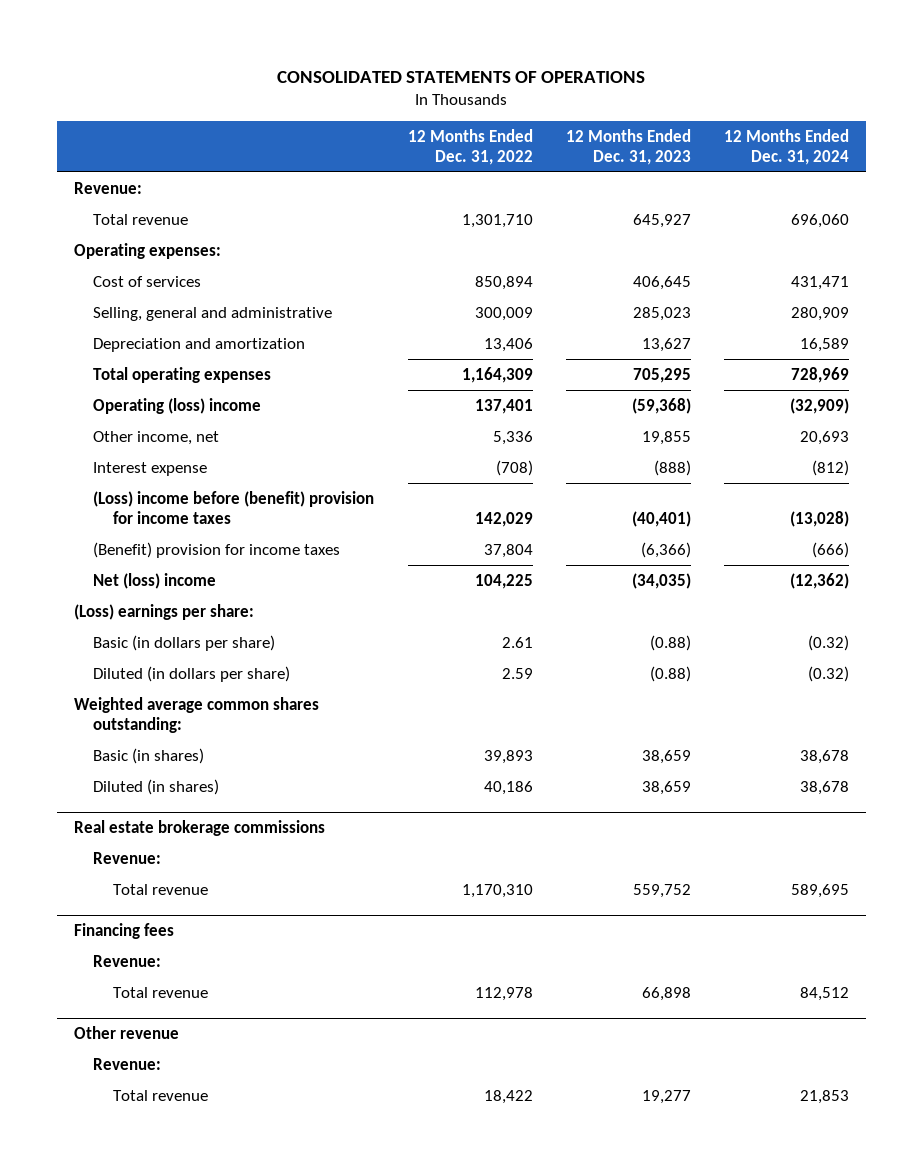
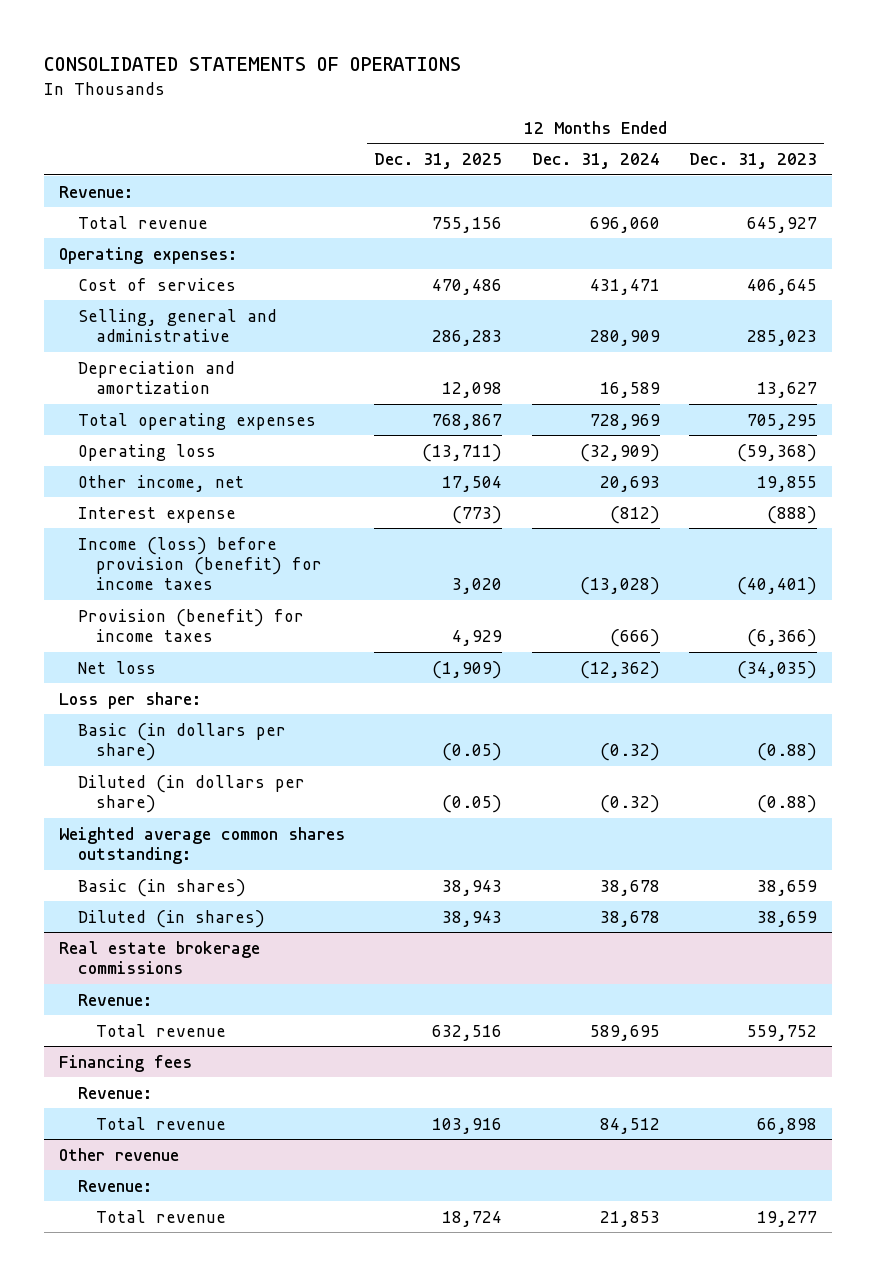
[407,128,533,165] 12 Months Ended Dec. 31, 2022 -> none
none -> [374,153,503,170] Dec. 31, 2025
[93,397,262,414] Operating (loss) income -> [77,443,216,461] Operating loss
[93,490,375,524] (Loss) income before (benefit) provision for income taxes -> [77,536,323,591] Income (loss) before provision (benefit) for income taxes
[93,541,341,558] (Benefit) provision for income taxes -> [77,608,304,642] Provision (benefit) for income taxes
[93,572,217,589] Net (loss) income -> [77,660,156,674] Net loss
[73,603,254,620] (Loss) earnings per share: -> [58,691,201,709] Loss per share:

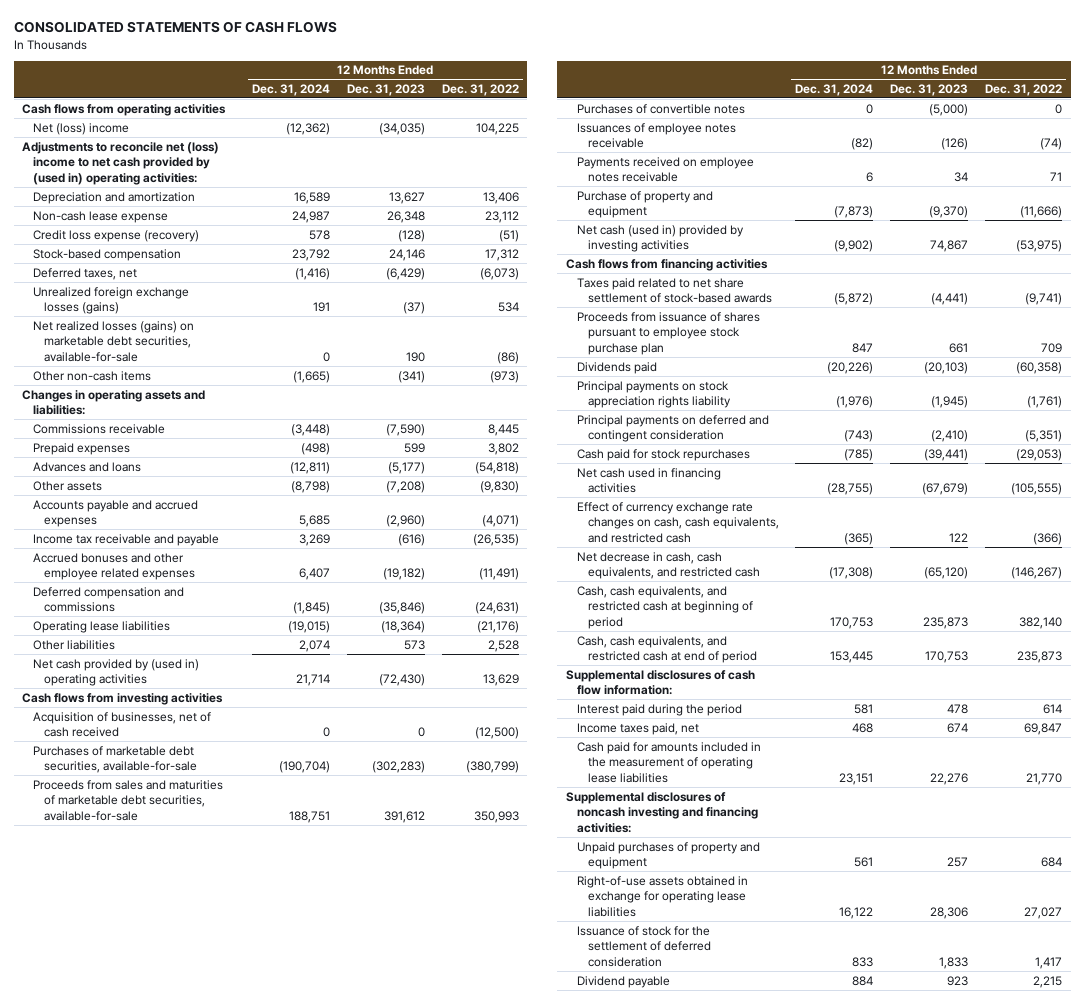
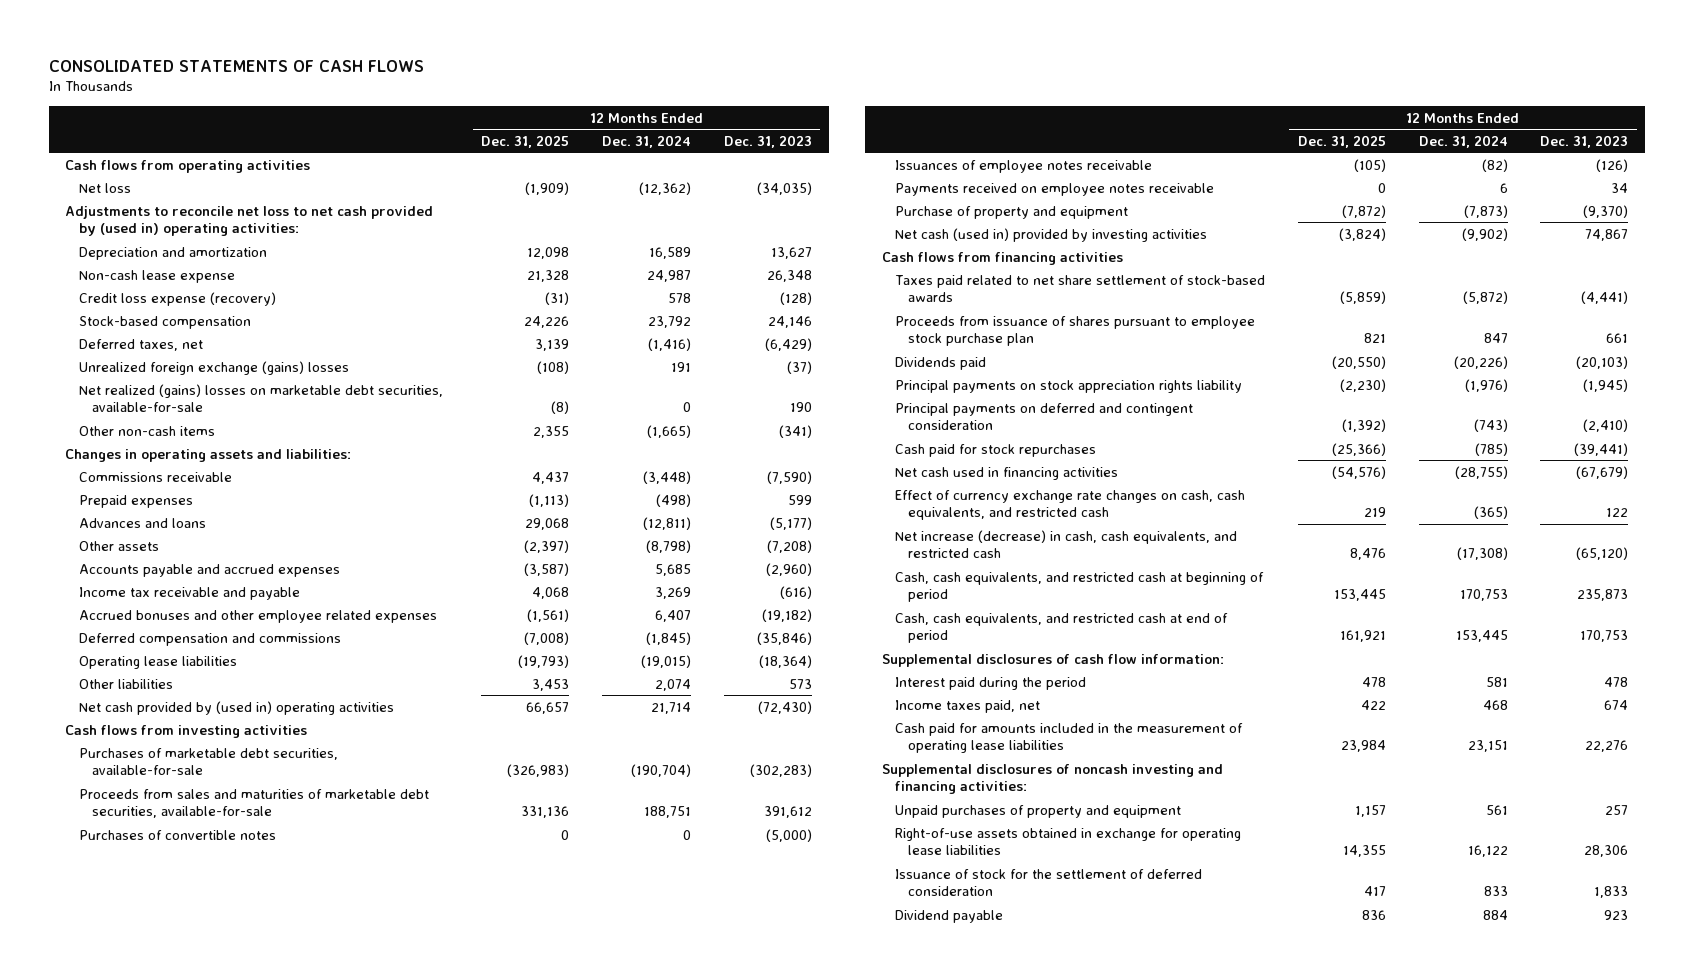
[441,83,519,96] Dec. 31, 2022 -> none
none -> [481,134,570,148] Dec. 31, 2025
[32,122,129,135] Net (loss) income -> [78,182,131,193] Net loss
[22,141,220,185] Adjustments to reconcile net (loss) income to net cash provided by (used in) operating activities: -> [65,205,434,237] Adjustments to reconcile net loss to net cash provided by (used in) operating activities:
[32,286,189,315] Unrealized foreign exchange losses (gains) -> [78,360,349,375] Unrealized foreign exchange (gains) losses
[32,320,194,362] Net realized losses (gains) on marketable debt securities, available-for-sale -> [78,383,443,413] Net realized (gains) losses on marketable debt securities, available-for-sale
[32,711,211,738] Acquisition of businesses, net of cash received -> none
[576,551,760,580] Net decrease in cash, cash equivalents, and restricted cash -> [894,529,1237,559] Net increase (decrease) in cash, cash equivalents, and restricted cash

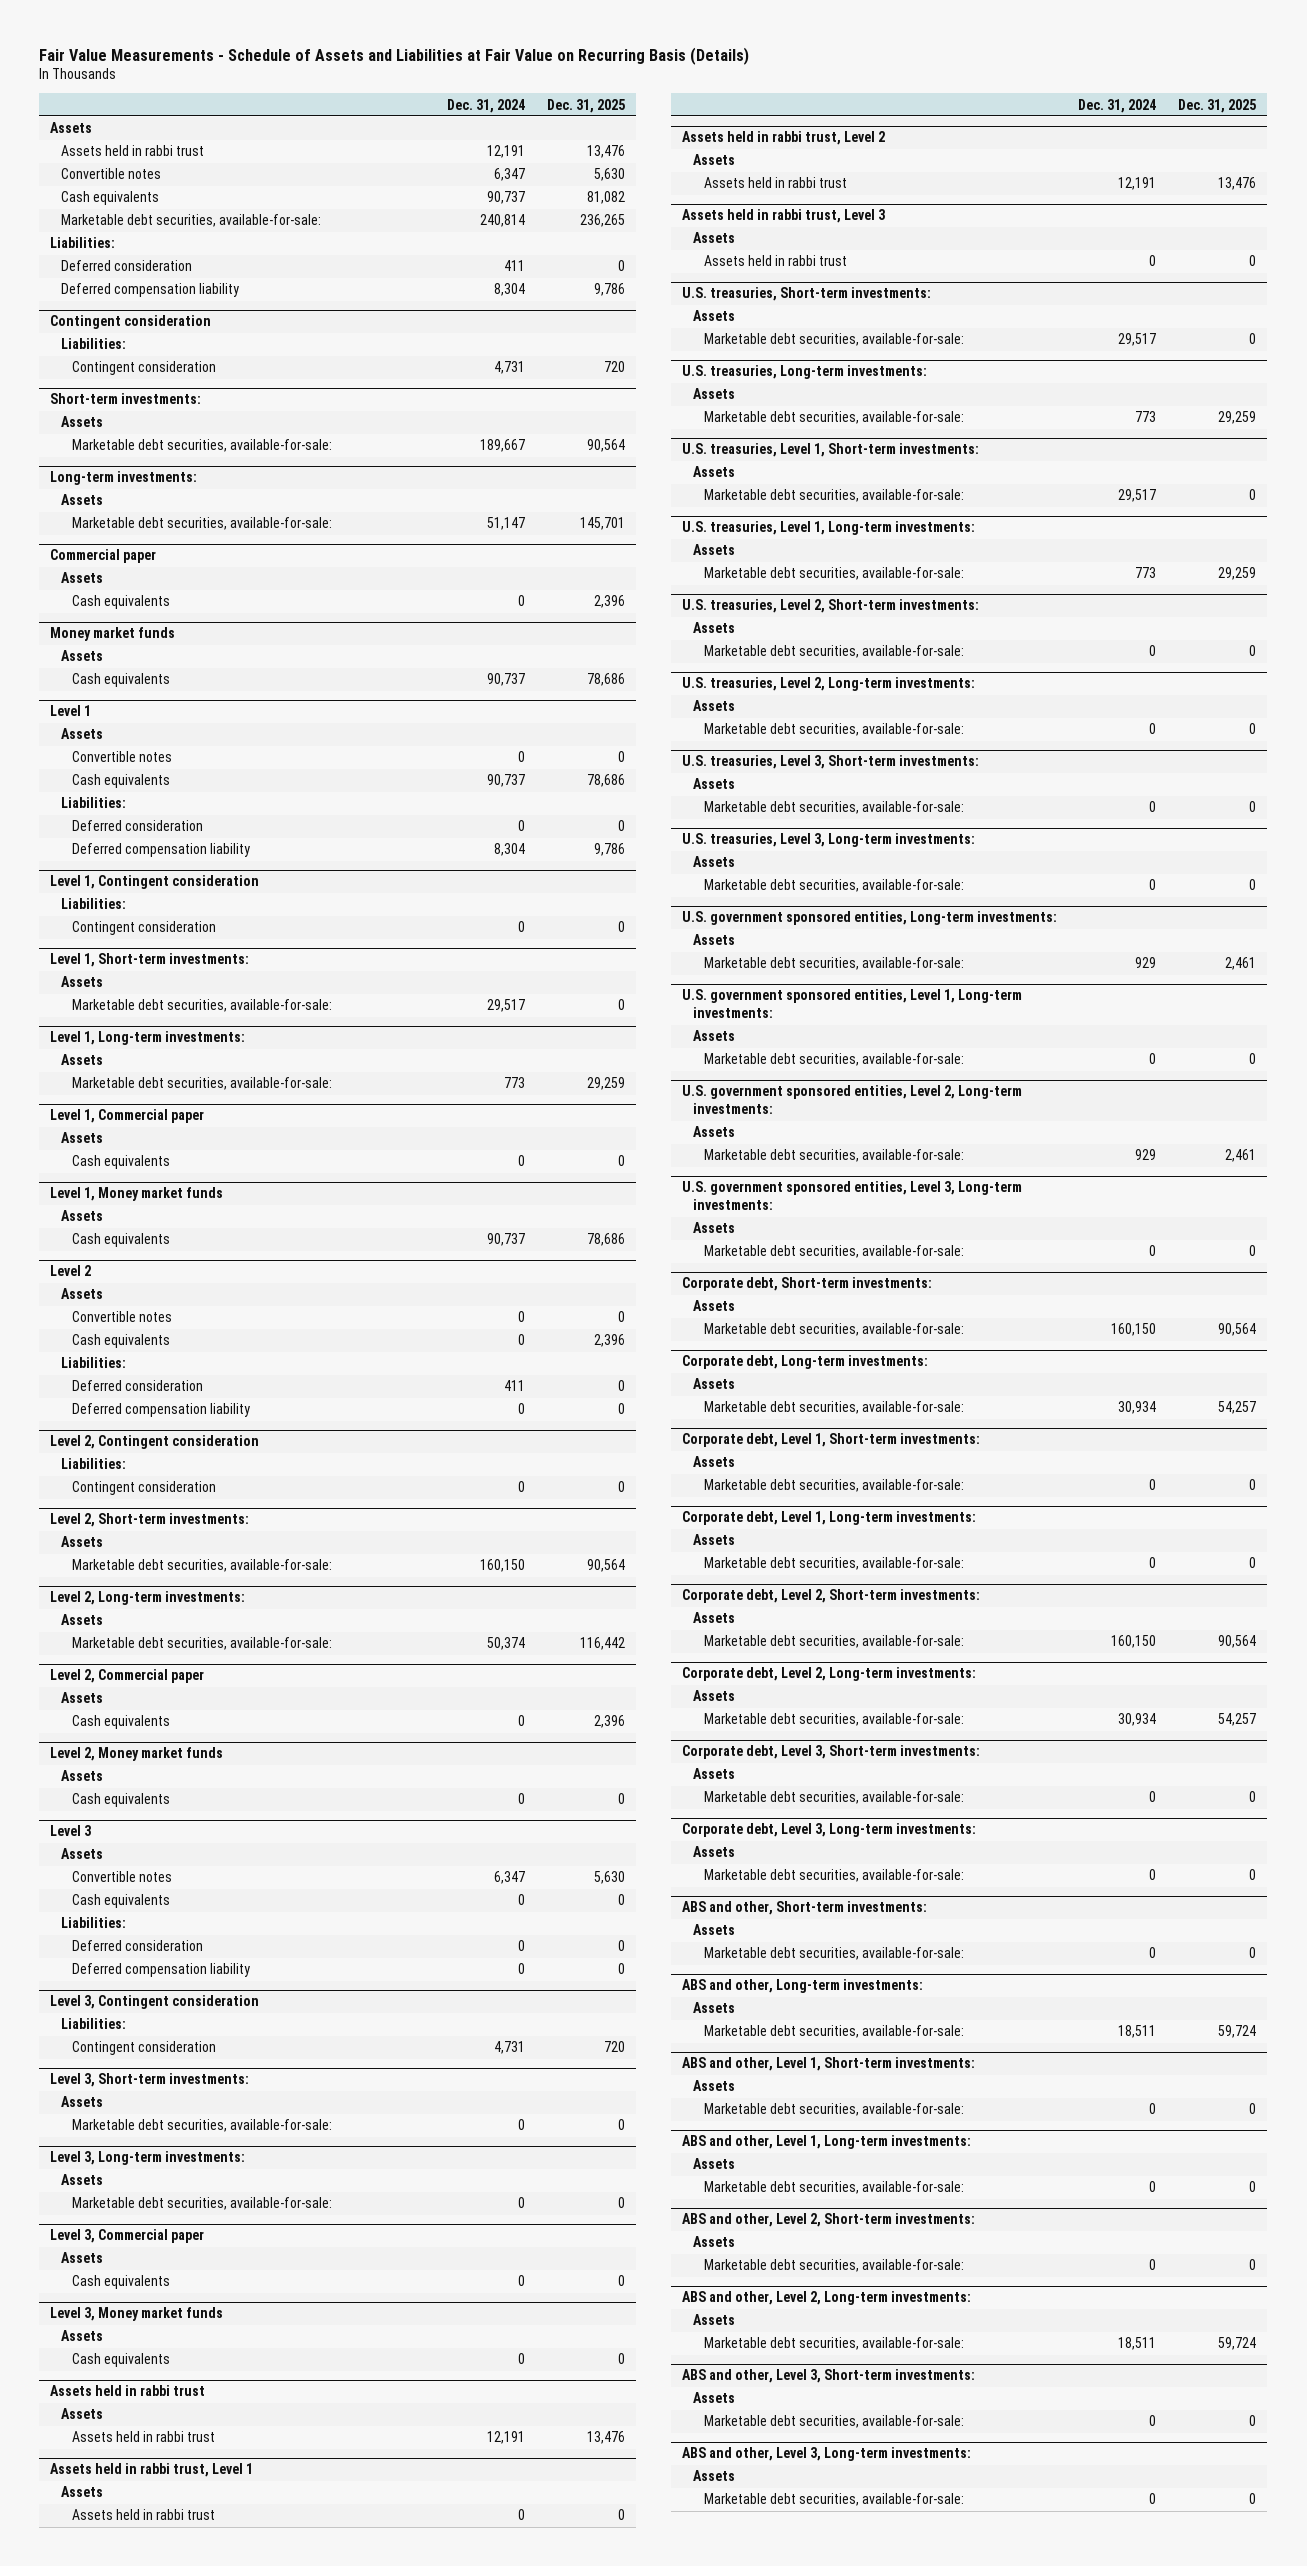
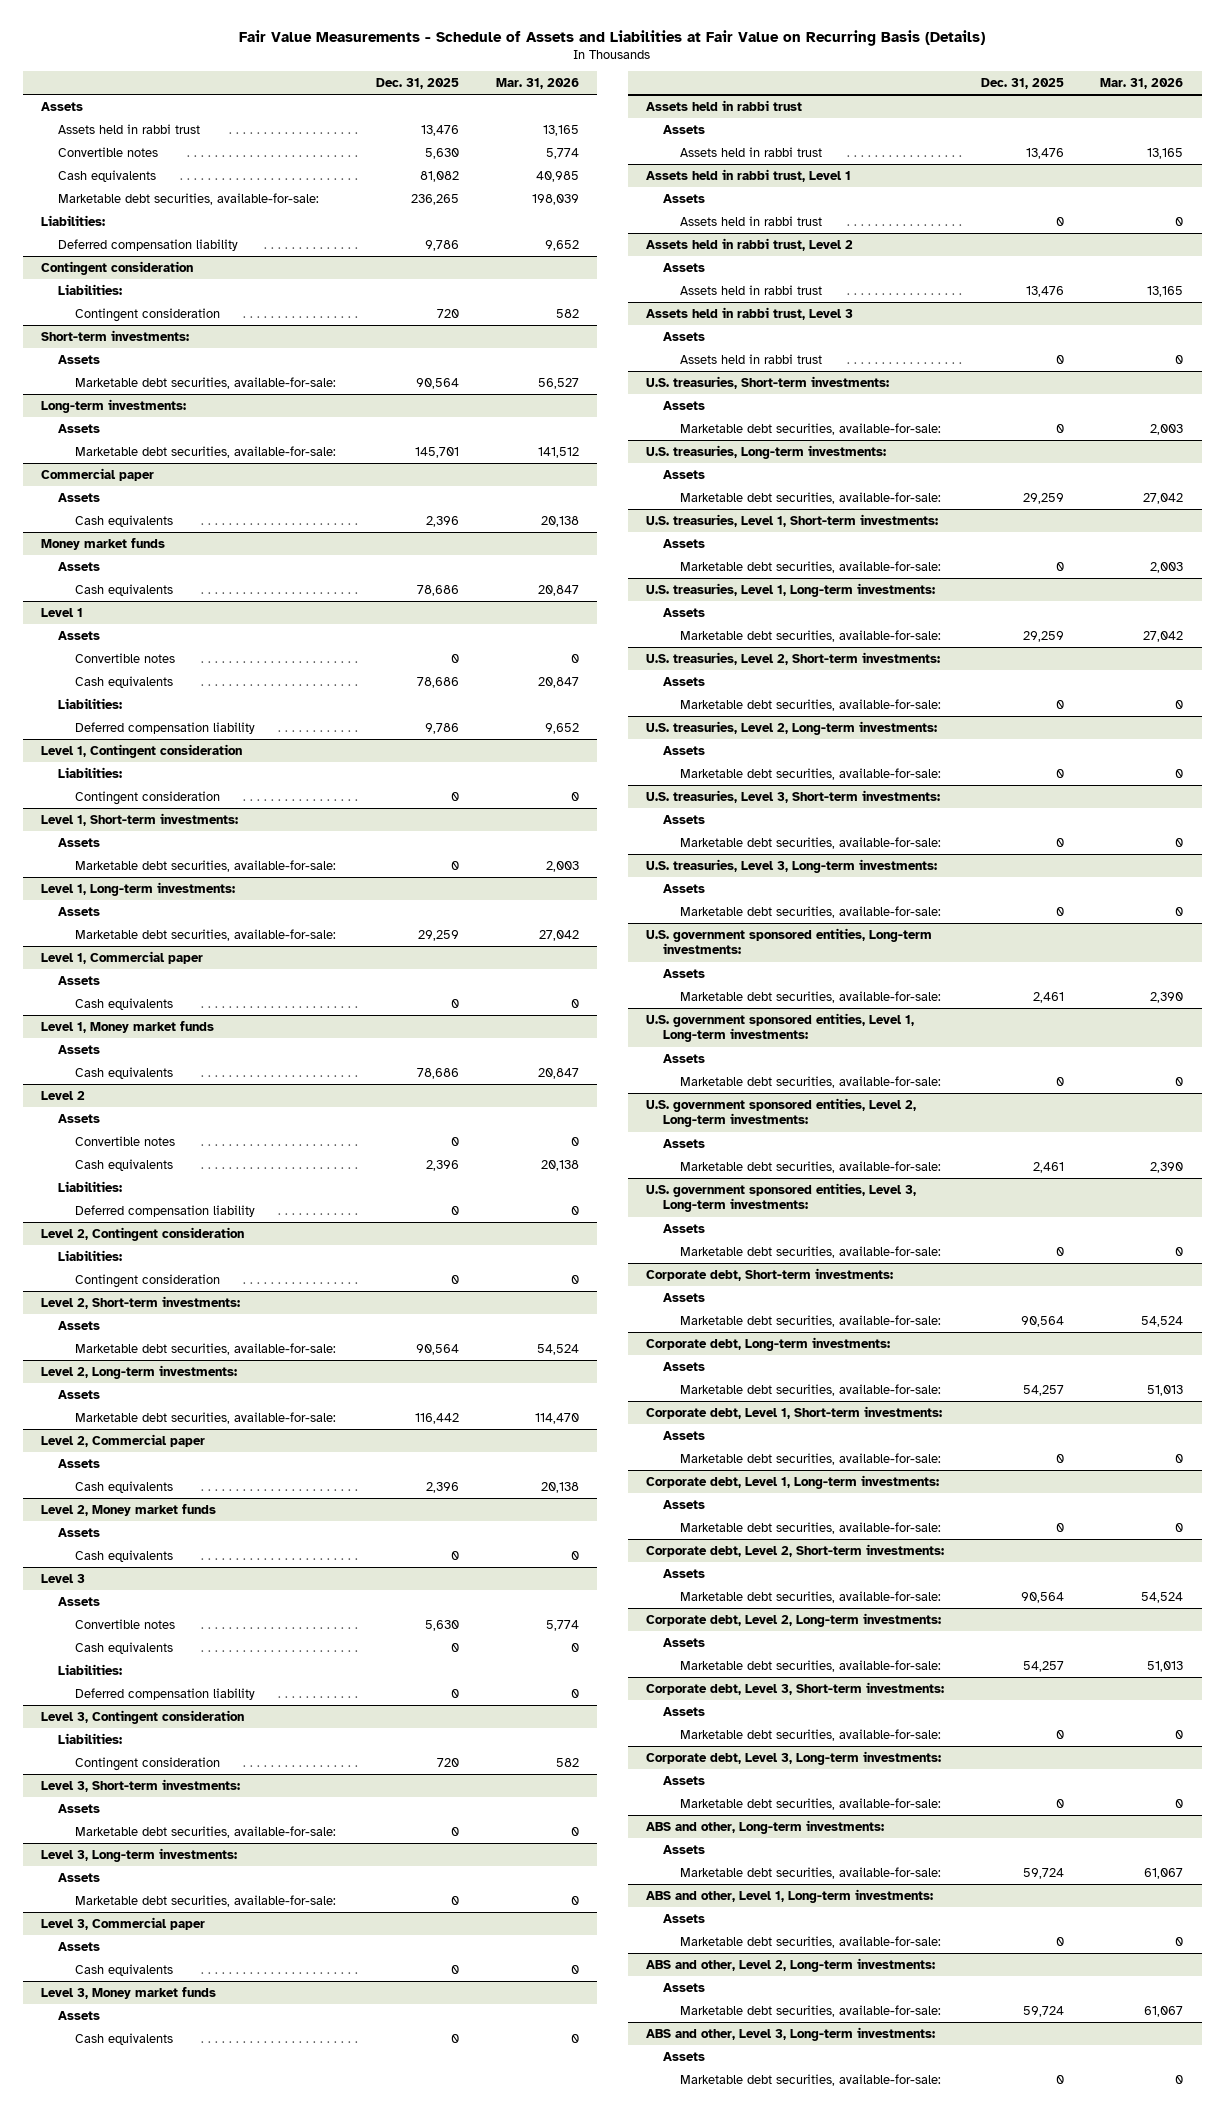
[447,98,526,113] Dec. 31, 2024 -> none
none -> [495,78,579,90] Mar. 31, 2026
[61,260,193,272] Deferred consideration -> none
[72,820,204,832] Deferred consideration -> none
[72,1380,204,1392] Deferred consideration -> none
[72,1940,204,1952] Deferred consideration -> none
[681,1901,927,1916] ABS and other, Short-term investments: -> none
[692,1924,735,1936] Assets -> none
[703,1947,964,1961] Marketable debt securities, available-for-sale: -> none
[681,2057,975,2072] ABS and other, Level 1, Short-term investments: -> none
[692,2080,735,2092] Assets -> none
[703,2103,964,2117] Marketable debt securities, available-for-sale: -> none
[681,2213,975,2228] ABS and other, Level 2, Short-term investments: -> none
[692,2236,735,2248] Assets -> none
[703,2259,964,2273] Marketable debt securities, available-for-sale: -> none
[681,2369,975,2384] ABS and other, Level 3, Short-term investments: -> none
[692,2392,735,2404] Assets -> none
[703,2415,964,2429] Marketable debt securities, available-for-sale: -> none

